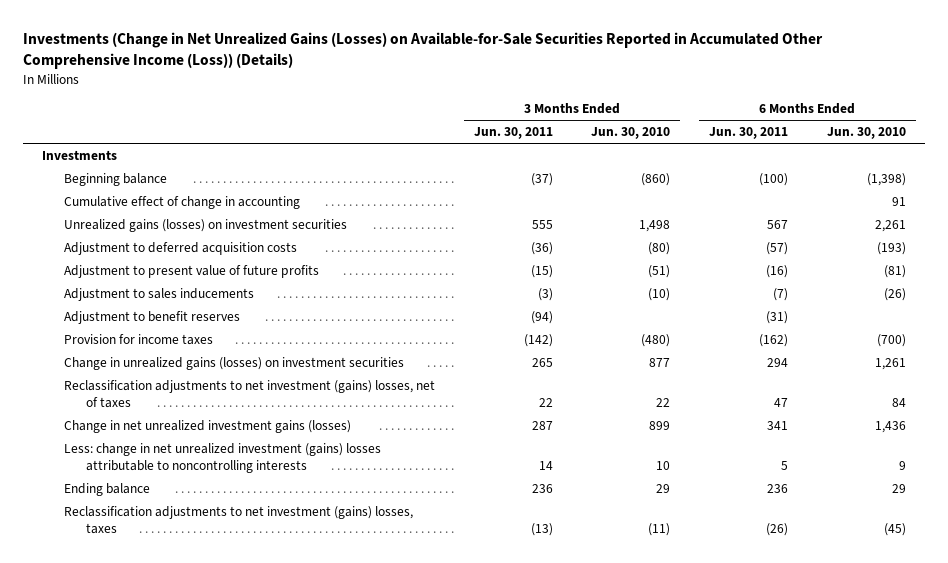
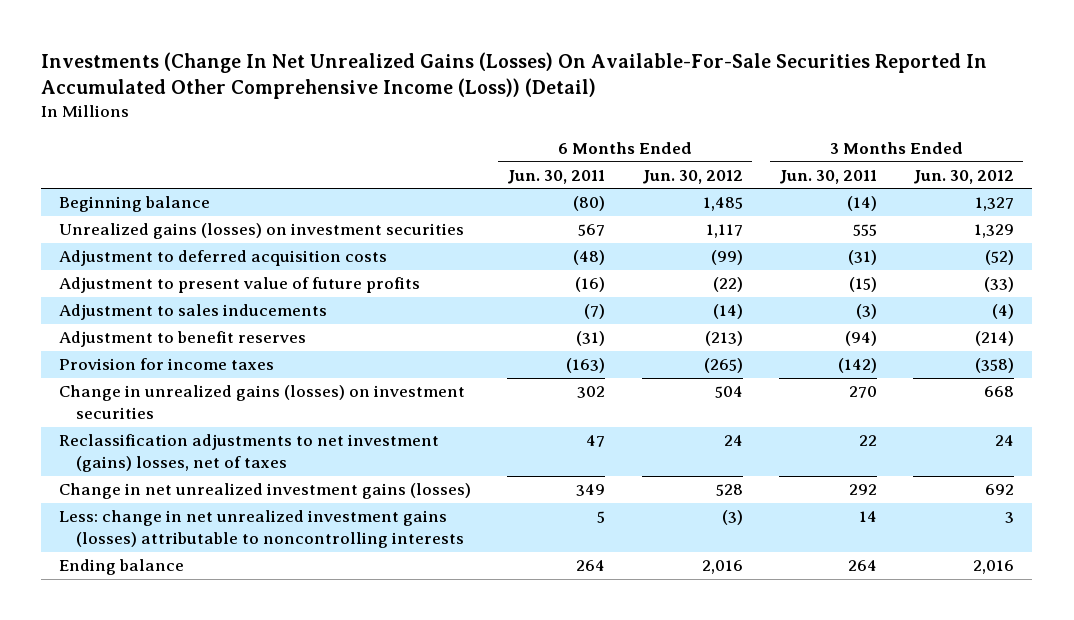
[22,32,823,70] Investments (Change in Net Unrealized Gains (Losses) on Available-for-Sale Securities Reported in Accumulated Other Comprehensive Income (Loss)) (Details) -> [41,51,988,100] Investments (Change In Net Unrealized Gains (Losses) On Available-For-Sale Securities Reported In Accumulated Other Comprehensive Income (Loss)) (Detail)
[591,127,671,140] Jun. 30, 2010 -> none
[826,127,906,140] Jun. 30, 2010 -> none
none -> [641,169,743,184] Jun. 30, 2012
none -> [913,169,1015,184] Jun. 30, 2012
[42,149,118,160] Investments -> none
[63,195,300,209] Cumulative effect of change in accounting -> none
[530,172,553,186] (37) -> [847,196,878,212] (14)
[759,172,789,186] (100) -> [573,196,606,212] (80)
[530,241,553,255] (36) -> [848,250,878,266] (31)
[766,241,789,255] (57) -> [573,250,606,266] (48)
[759,333,789,347] (162) -> [566,358,606,374] (163)
[531,357,553,367] 265 -> [849,386,878,399] 270
[767,357,789,367] 294 -> [577,386,606,399] 302
[63,505,413,535] Reclassification adjustments to net investment (gains) losses, taxes -> none
[531,420,553,430] 287 -> [849,484,878,496] 292
[767,420,789,430] 341 -> [576,484,606,497] 349
[63,442,381,474] Less: change in net unrealized investment (gains) losses attributable to noncontrolling interests -> [59,510,464,548] Less: change in net unrealized investment gains (losses) attributable to noncontrolling interests
[531,483,553,493] 236 -> [848,560,878,572] 264
[767,483,789,493] 236 -> [576,560,606,572] 264

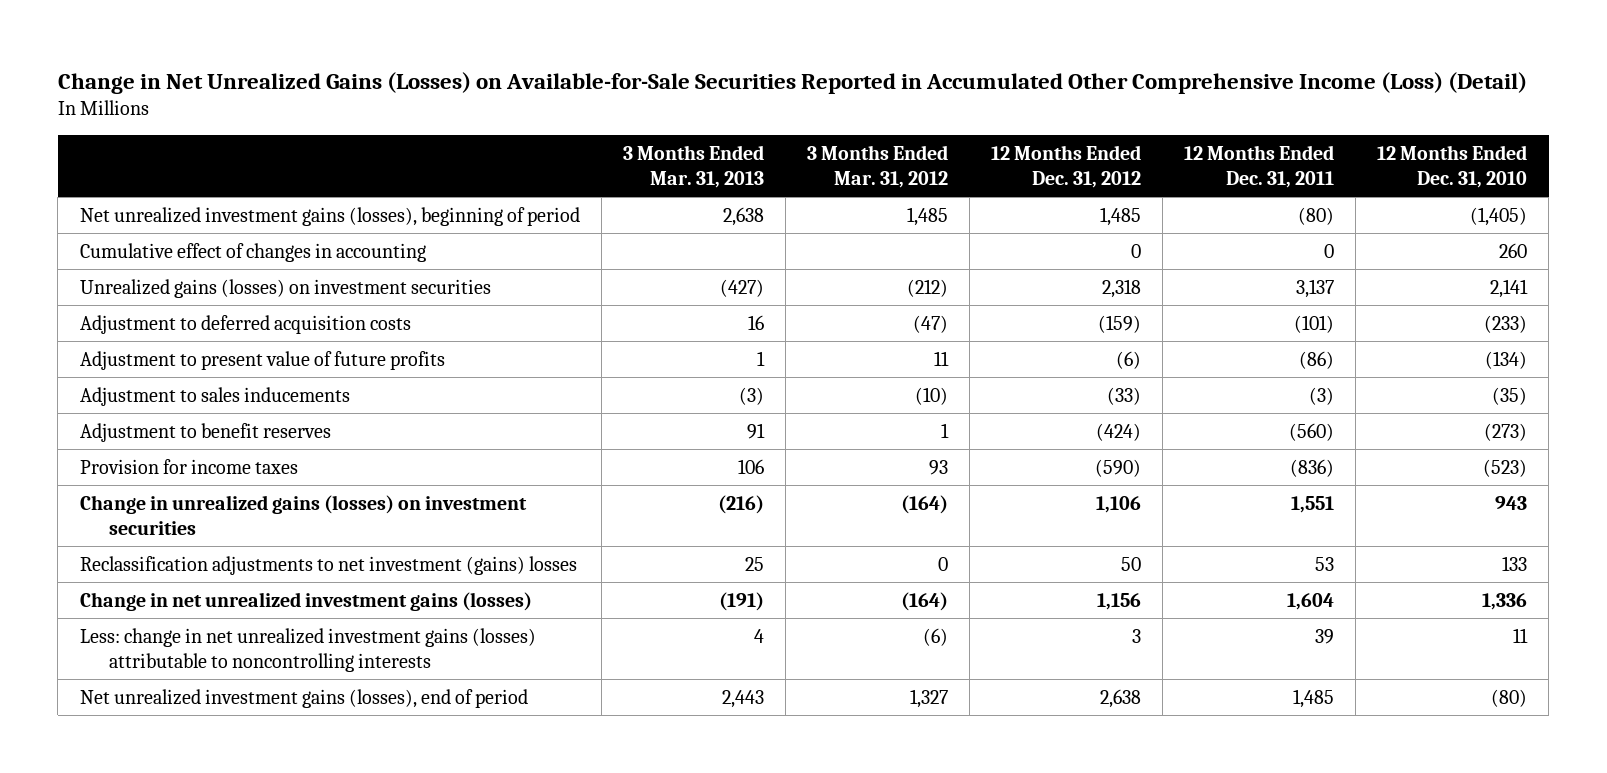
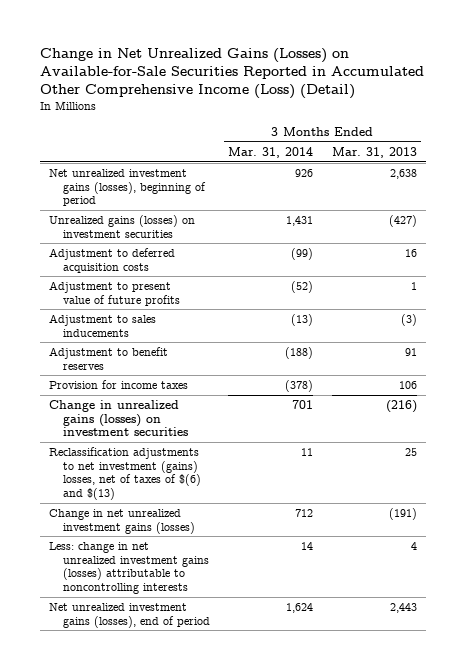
[806,144,948,188] 3 Months Ended Mar. 31, 2012 -> none
[990,144,1141,188] 12 Months Ended Dec. 31, 2012 -> none
[1184,144,1335,188] 12 Months Ended Dec. 31, 2011 -> none
[1377,144,1528,188] 12 Months Ended Dec. 31, 2010 -> none
none -> [228,146,314,158] Mar. 31, 2014
[79,242,426,262] Cumulative effect of changes in accounting -> none
[79,555,577,575] Reclassification adjustments to net investment (gains) losses -> [48,446,201,501] Reclassification adjustments to net investment (gains) losses, net of taxes of $(6) and $(13)

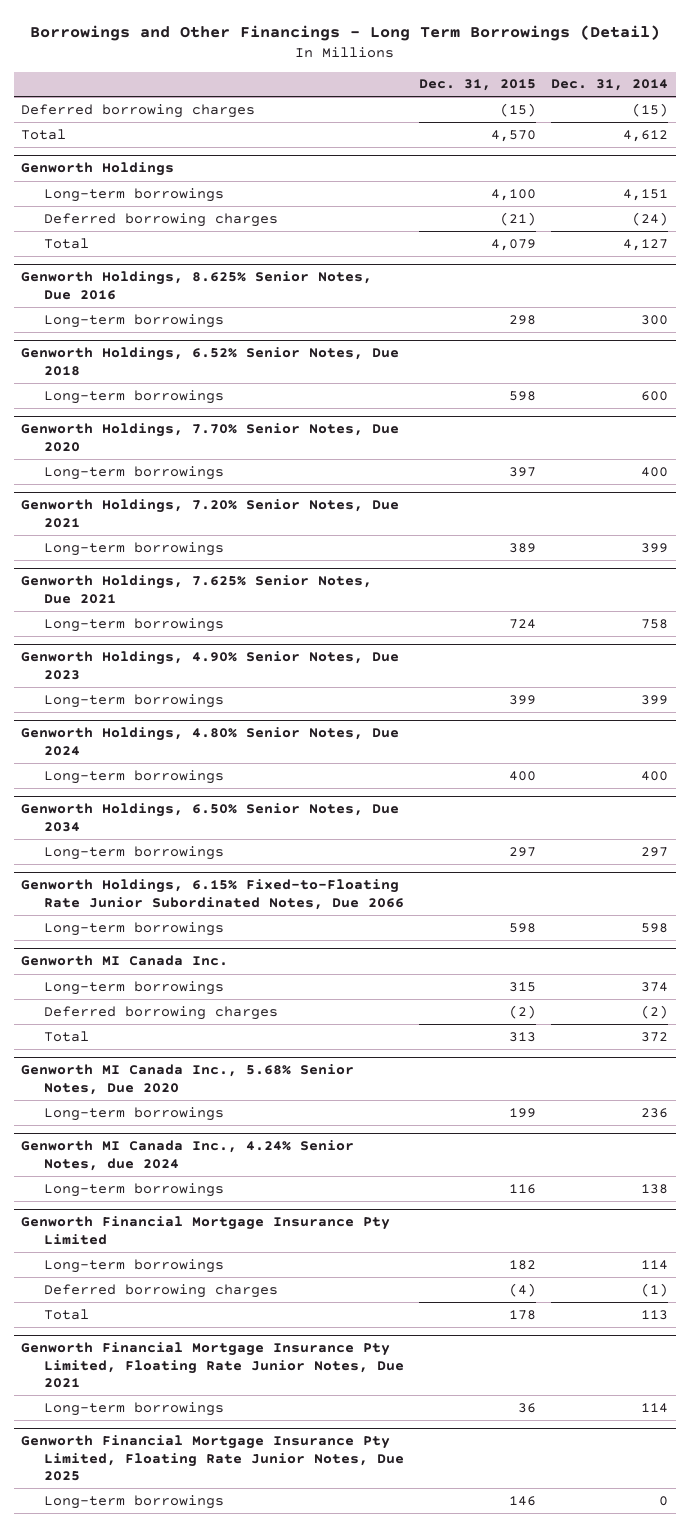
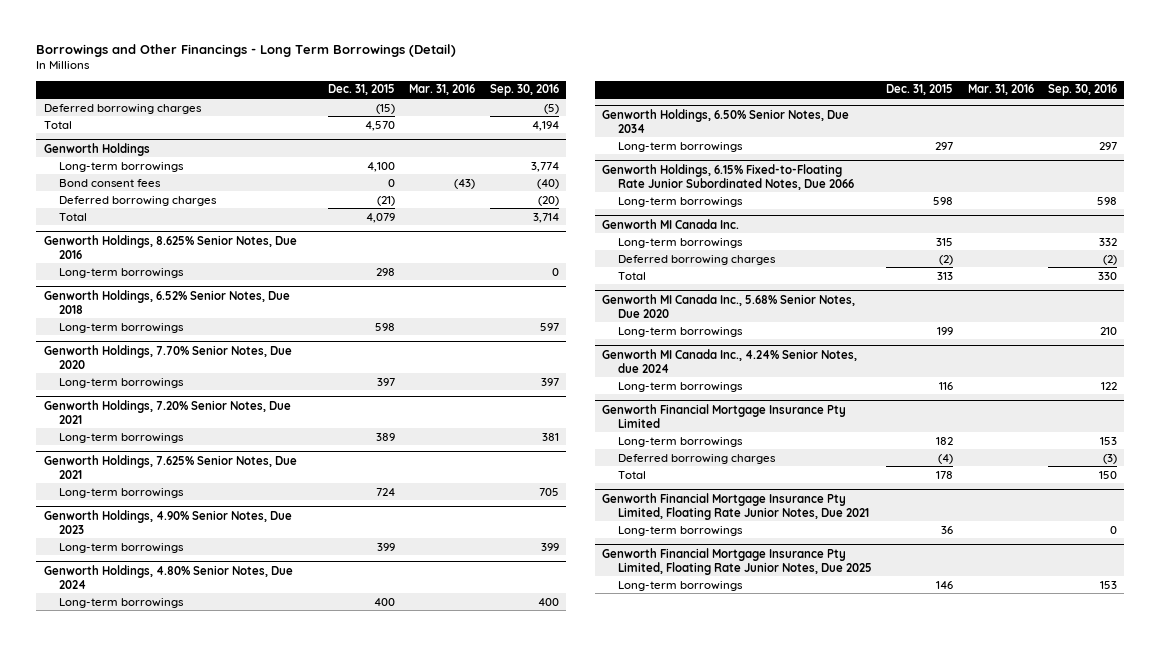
[551,79,669,92] Dec. 31, 2014 -> none
none -> [409,84,476,96] Mar. 31, 2016
none -> [489,84,559,97] Sep. 30, 2016
none -> [59,178,162,187] Bond consent fees

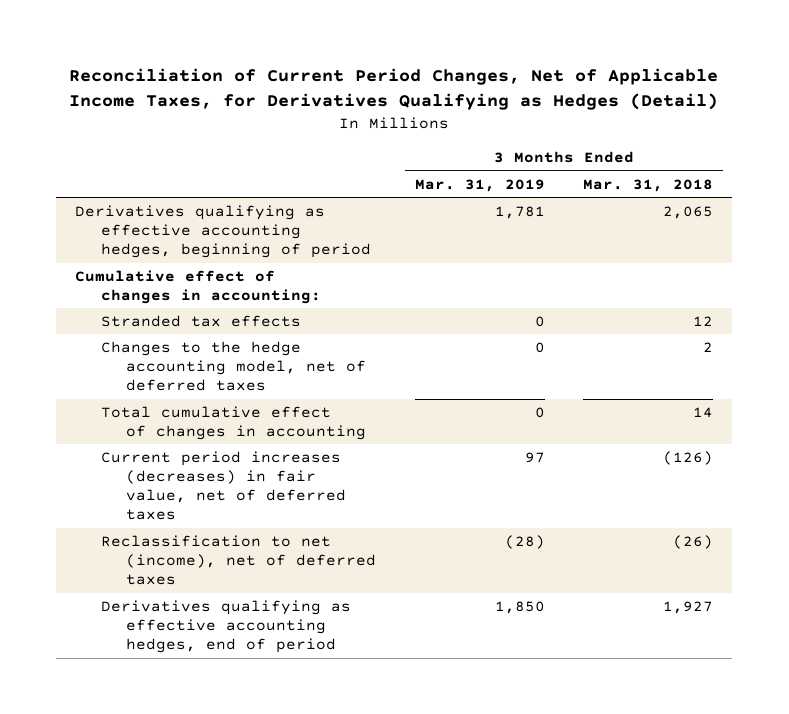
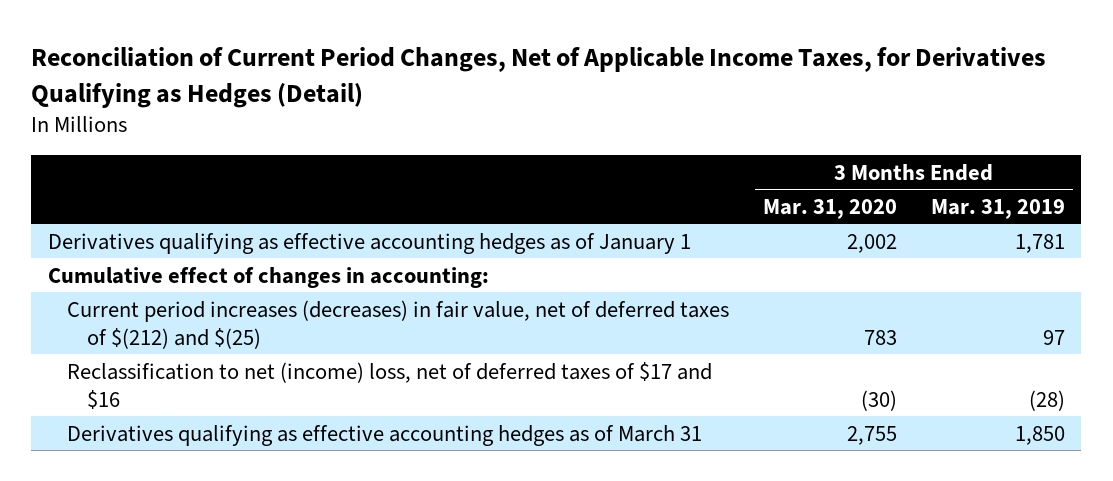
[583,178,714,192] Mar. 31, 2018 -> none
none -> [763,198,898,219] Mar. 31, 2020
[75,204,371,259] Derivatives qualifying as effective accounting hedges, beginning of period -> [47,232,691,254] Derivatives qualifying as effective accounting hedges as of January 1
[100,314,301,327] Stranded tax effects -> none
[100,340,366,392] Changes to the hedge accounting model, net of deferred taxes -> none
[100,405,366,441] Total cumulative effect of changes in accounting -> none
[100,450,346,521] Current period increases (decreases) in fair value, net of deferred taxes -> [67,299,730,349] Current period increases (decreases) in fair value, net of deferred taxes of $(212) and $(25)
[100,534,376,586] Reclassification to net (income), net of deferred taxes -> [67,361,713,409] Reclassification to net (income) loss, net of deferred taxes of $17 and $16
[100,599,351,654] Derivatives qualifying as effective accounting hedges, end of period -> [67,424,703,446] Derivatives qualifying as effective accounting hedges as of March 31

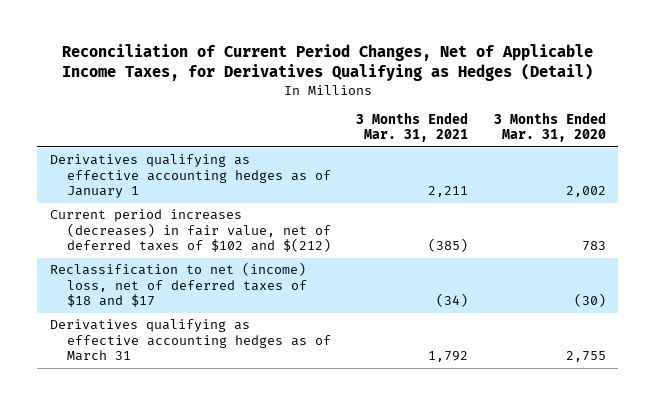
[930,198,1065,219] Mar. 31, 2019 -> none
none -> [356,111,469,143] 3 Months Ended Mar. 31, 2021
[47,266,489,288] Cumulative effect of changes in accounting: -> none
[67,299,730,349] Current period increases (decreases) in fair value, net of deferred taxes of $(212) and $(25) -> [49,209,332,253] Current period increases (decreases) in fair value, net of deferred taxes of $102 and $(212)
[67,361,713,409] Reclassification to net (income) loss, net of deferred taxes of $17 and $16 -> [49,262,308,308] Reclassification to net (income) loss, net of deferred taxes of $18 and $17

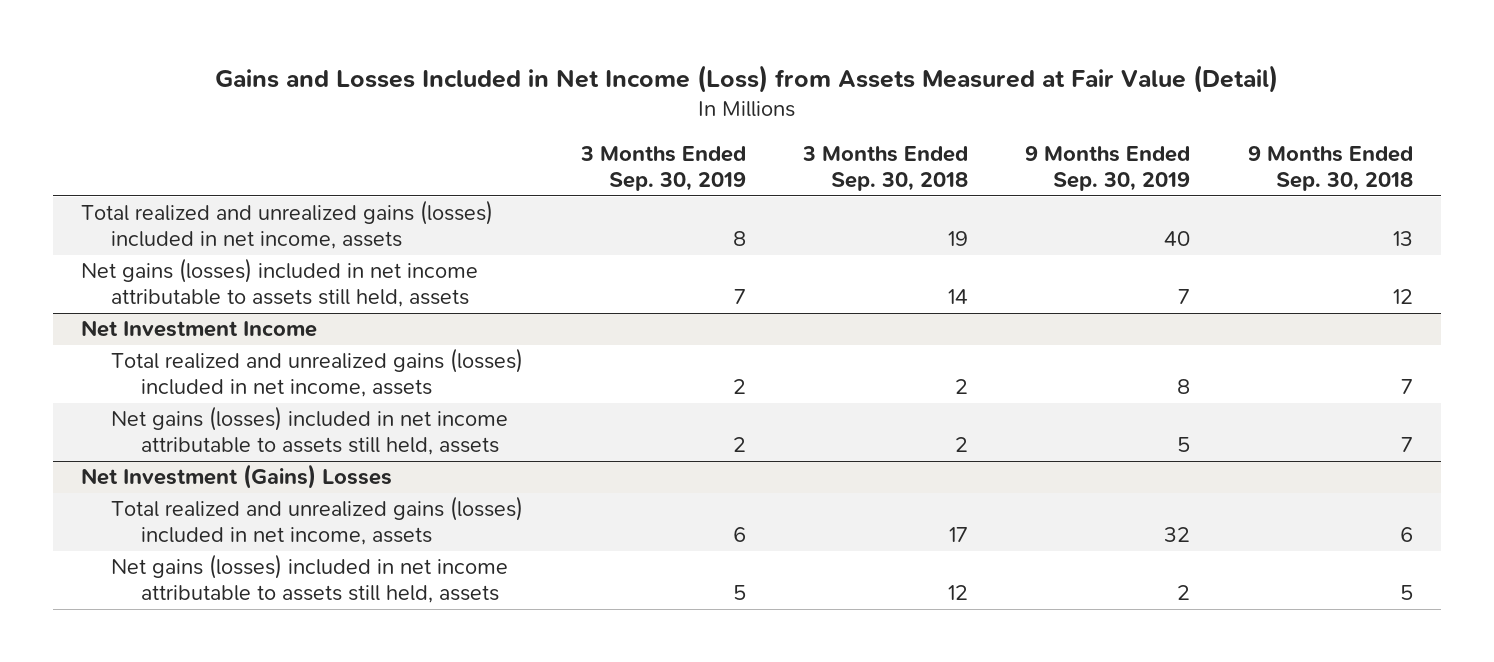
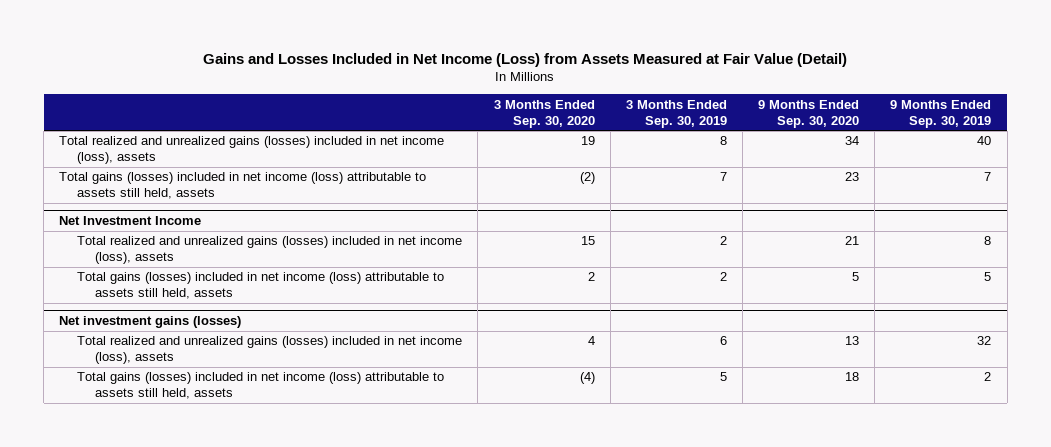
[802,146,969,192] 3 Months Ended Sep. 30, 2018 -> none
[1247,146,1413,192] 9 Months Ended Sep. 30, 2018 -> none
none -> [493,99,595,128] 3 Months Ended Sep. 30, 2020
none -> [758,99,860,128] 9 Months Ended Sep. 30, 2020
[81,200,494,250] Total realized and unrealized gains (losses) included in net income, assets -> [59,136,445,165] Total realized and unrealized gains (losses) included in net income (loss), assets
[81,258,479,308] Net gains (losses) included in net income attributable to assets still held, assets -> [59,172,427,200] Total gains (losses) included in net income (loss) attributable to assets still held, assets
[111,348,524,398] Total realized and unrealized gains (losses) included in net income, assets -> [77,236,463,265] Total realized and unrealized gains (losses) included in net income (loss), assets
[111,406,509,456] Net gains (losses) included in net income attributable to assets still held, assets -> [77,272,445,300] Total gains (losses) included in net income (loss) attributable to assets still held, assets
[81,464,393,490] Net Investment (Gains) Losses -> [59,316,242,329] Net investment gains (losses)
[111,496,524,546] Total realized and unrealized gains (losses) included in net income, assets -> [77,336,463,365] Total realized and unrealized gains (losses) included in net income (loss), assets
[111,554,509,604] Net gains (losses) included in net income attributable to assets still held, assets -> [77,372,445,400] Total gains (losses) included in net income (loss) attributable to assets still held, assets

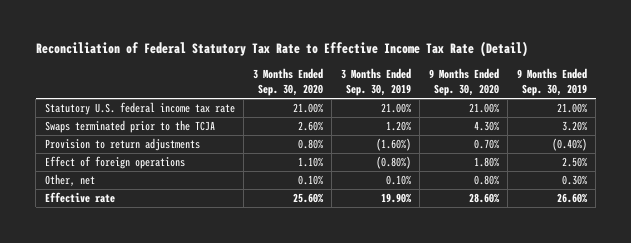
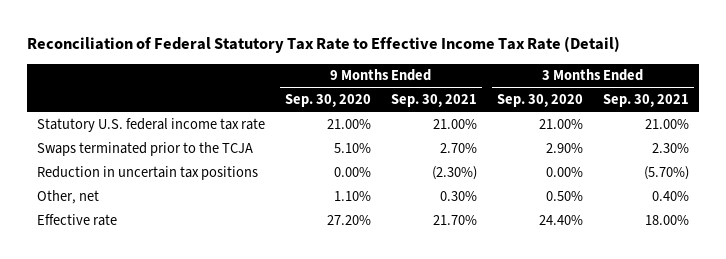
[340,68,411,96] 3 Months Ended Sep. 30, 2019 -> none
[516,68,587,96] 9 Months Ended Sep. 30, 2019 -> none
none -> [390,94,477,108] Sep. 30, 2021
none -> [603,94,690,108] Sep. 30, 2021
[44,138,200,152] Provision to return adjustments -> none
[44,156,185,170] Effect of foreign operations -> none
[297,121,323,132] 2.60% -> [546,142,584,153] 2.90%
[473,121,499,132] 4.30% -> [333,142,371,153] 5.10%
none -> [36,165,258,180] Reduction in uncertain tax positions
[297,175,323,186] 0.10% -> [546,190,584,201] 0.50%
[473,175,499,186] 0.80% -> [333,190,371,201] 1.10%
[292,193,324,204] 25.60% -> [539,214,584,225] 24.40%
[468,193,500,204] 28.60% -> [326,214,371,225] 27.20%

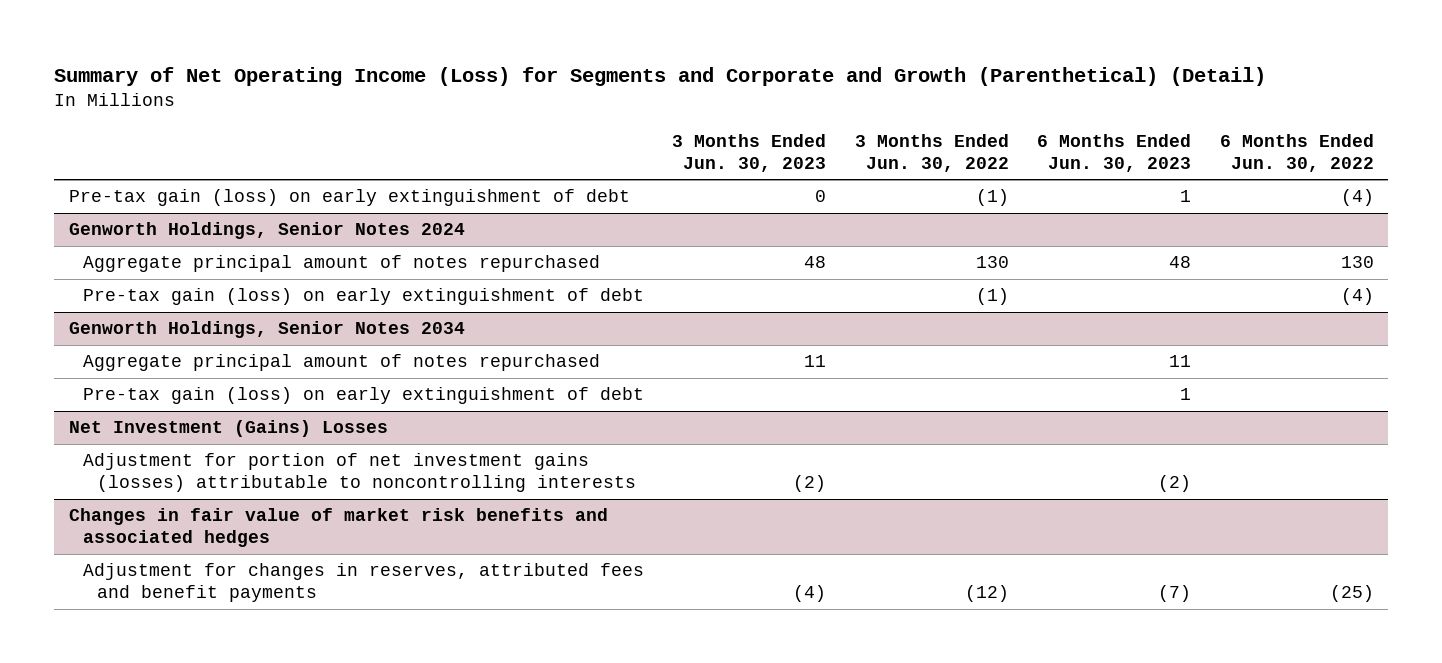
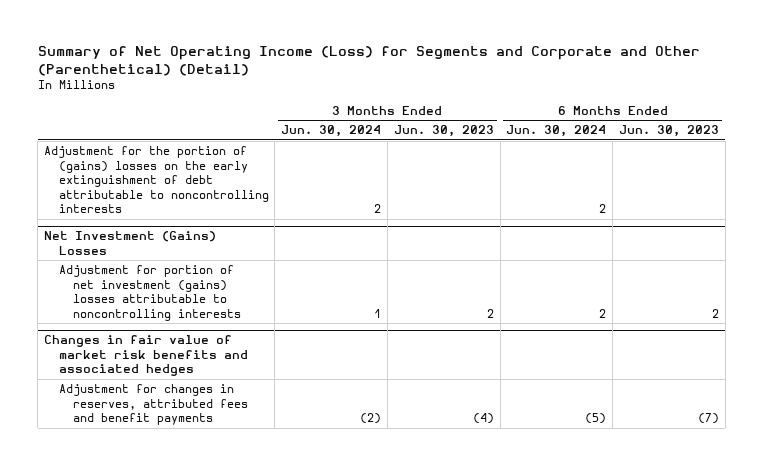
[54,67,1267,87] Summary of Net Operating Income (Loss) for Segments and Corporate and Growth (Parenthetical) (Detail) -> [37,45,700,76] Summary of Net Operating Income (Loss) for Segments and Corporate and Other (Parenthetical) (Detail)
[854,133,1009,172] 3 Months Ended Jun. 30, 2022 -> none
[1219,133,1374,172] 6 Months Ended Jun. 30, 2022 -> none
none -> [281,125,382,138] Jun. 30, 2024
none -> [506,125,607,138] Jun. 30, 2024
[68,189,630,207] Pre-tax gain (loss) on early extinguishment of debt -> none
[68,222,465,240] Genworth Holdings, Senior Notes 2024 -> none
[82,255,600,273] Aggregate principal amount of notes repurchased -> none
[82,288,644,306] Pre-tax gain (loss) on early extinguishment of debt -> none
[68,321,465,339] Genworth Holdings, Senior Notes 2034 -> none
[82,354,600,372] Aggregate principal amount of notes repurchased -> none
[82,387,644,405] Pre-tax gain (loss) on early extinguishment of debt -> none
none -> [44,146,269,214] Adjustment for the portion of (gains) losses on the early extinguishment of debt attributable to noncontrolling interests
[82,453,636,493] Adjustment for portion of net investment gains (losses) attributable to noncontrolling interests -> [58,265,242,321] Adjustment for portion of net investment (gains) losses attributable to noncontrolling interests
[793,475,827,493] (2) -> [486,308,494,318] 2
[1158,475,1192,493] (2) -> [711,308,719,318] 2

